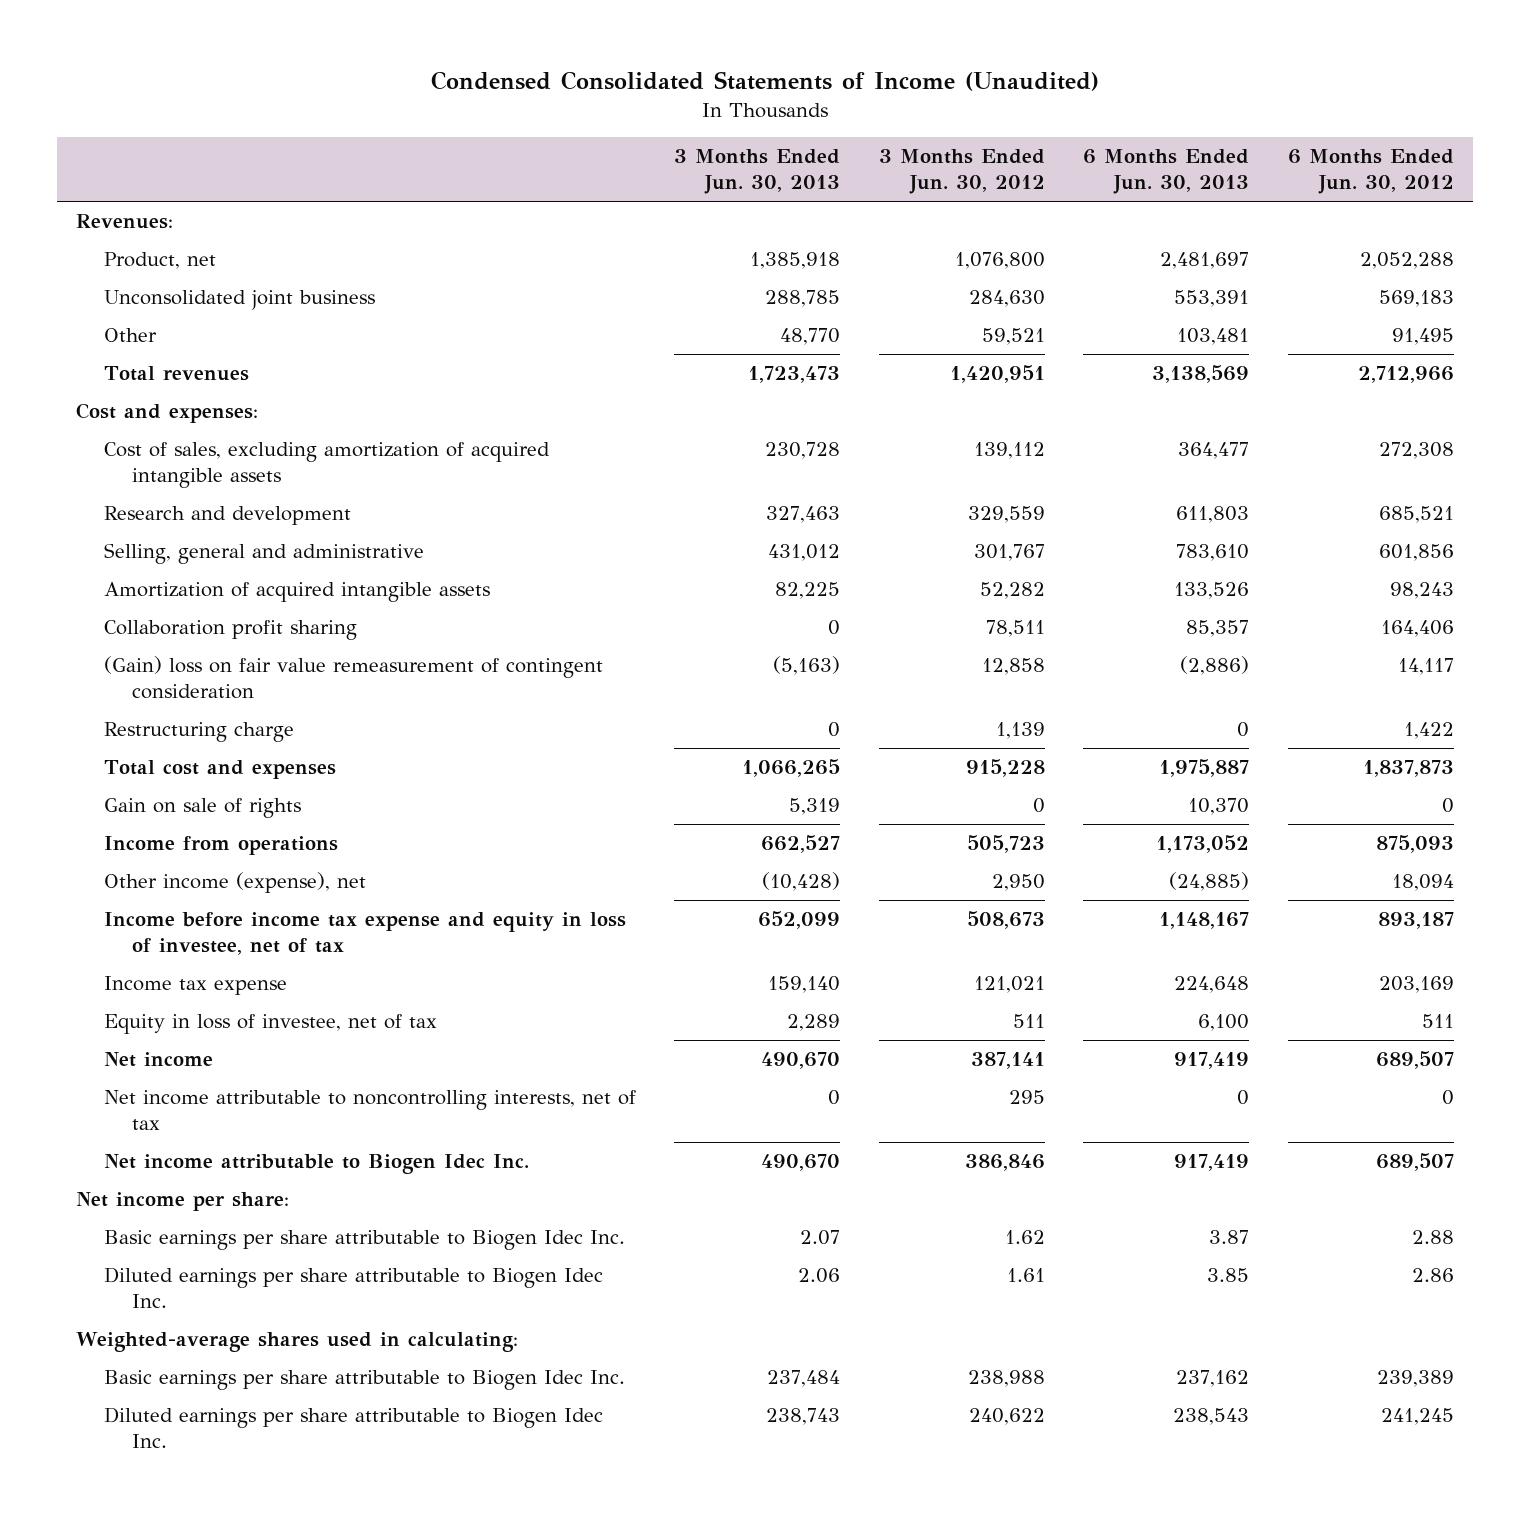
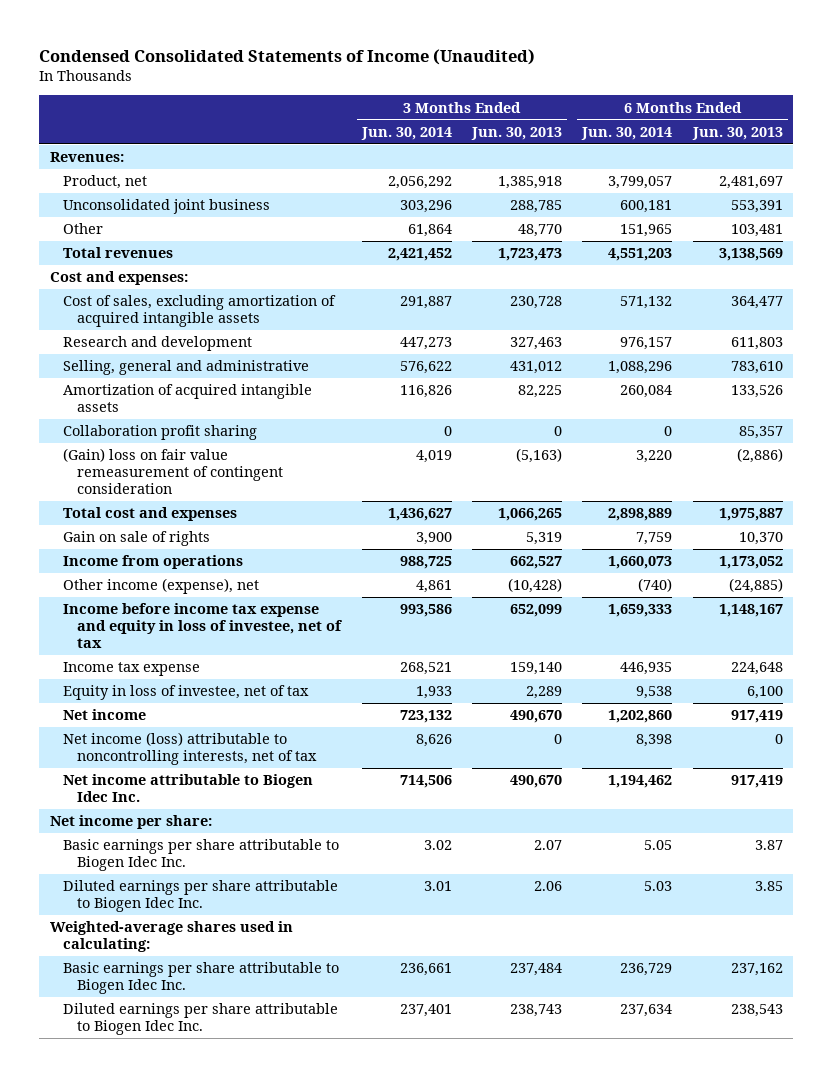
[878,149,1045,195] 3 Months Ended Jun. 30, 2012 -> none
[1287,149,1454,195] 6 Months Ended Jun. 30, 2012 -> none
none -> [360,126,452,140] Jun. 30, 2014
none -> [581,126,673,140] Jun. 30, 2014
[104,722,295,743] Restructuring charge -> none
[104,1090,637,1131] Net income attributable to noncontrolling interests, net of tax -> [63,732,318,766] Net income (loss) attributable to noncontrolling interests, net of tax

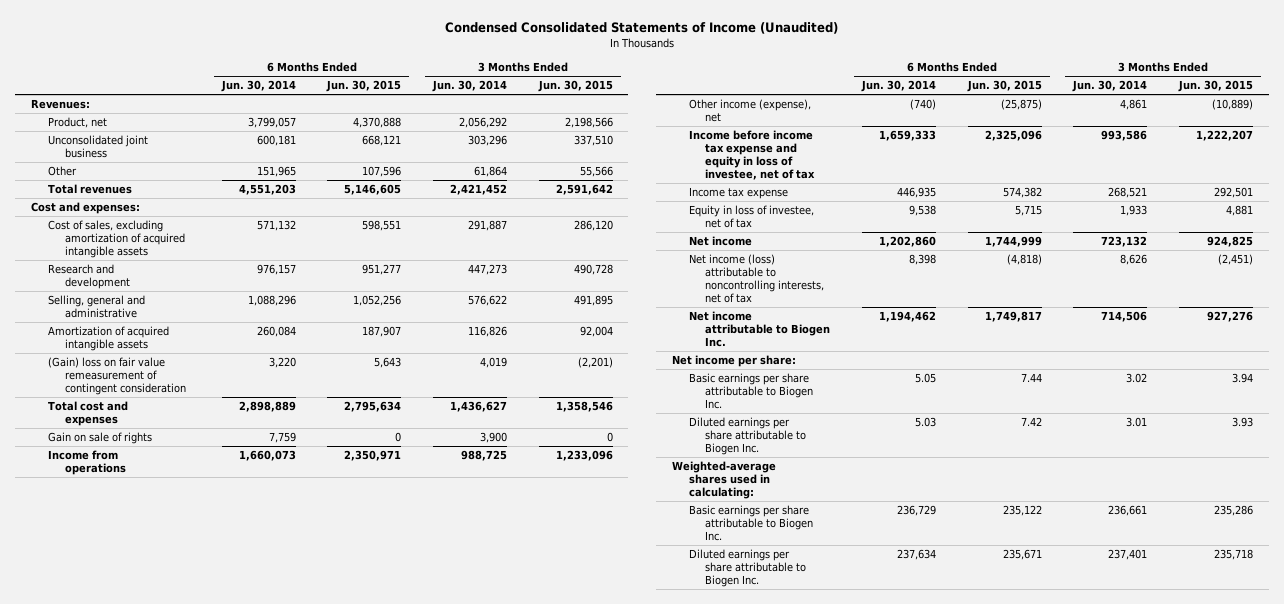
[471,126,563,140] Jun. 30, 2013 -> none
[691,126,783,140] Jun. 30, 2013 -> none
none -> [326,80,402,93] Jun. 30, 2015
none -> [537,80,613,93] Jun. 30, 2015
[63,425,258,441] Collaboration profit sharing -> none
[63,774,314,803] Net income attributable to Biogen Idec Inc. -> [688,311,831,348] Net income attributable to Biogen Inc.
[63,839,340,872] Basic earnings per share attributable to Biogen Idec Inc. -> [688,373,814,410] Basic earnings per share attributable to Biogen Inc.
[63,880,339,913] Diluted earnings per share attributable to Biogen Idec Inc. -> [688,417,807,456] Diluted earnings per share attributable to Biogen Inc.
[63,962,340,995] Basic earnings per share attributable to Biogen Idec Inc. -> [688,505,814,542] Basic earnings per share attributable to Biogen Inc.
[63,1003,339,1036] Diluted earnings per share attributable to Biogen Idec Inc. -> [688,549,807,588] Diluted earnings per share attributable to Biogen Inc.

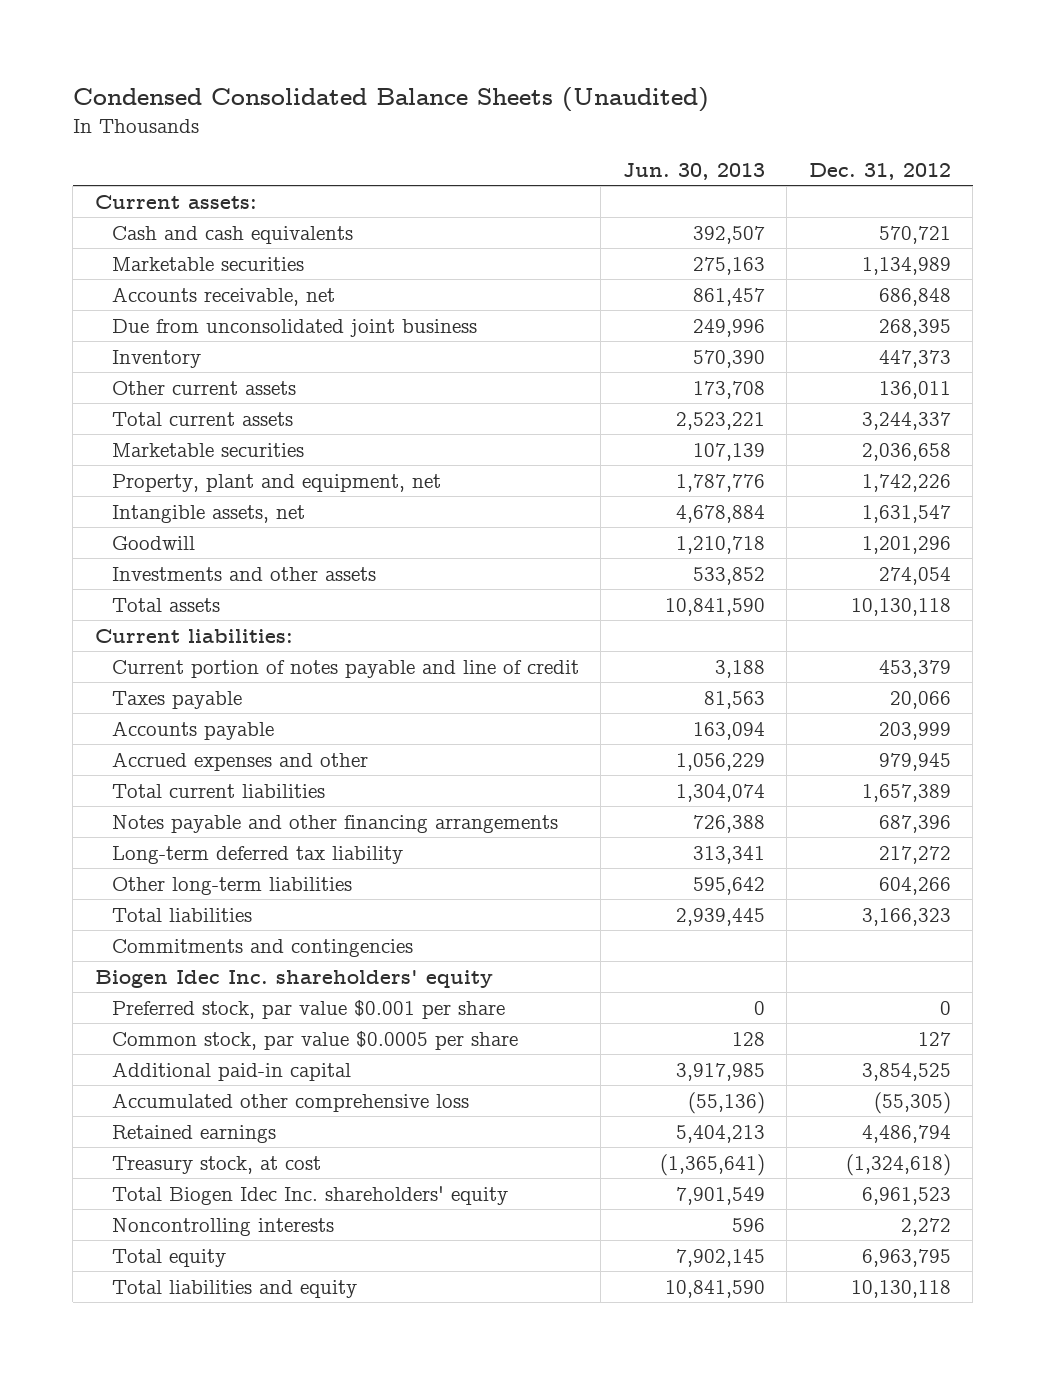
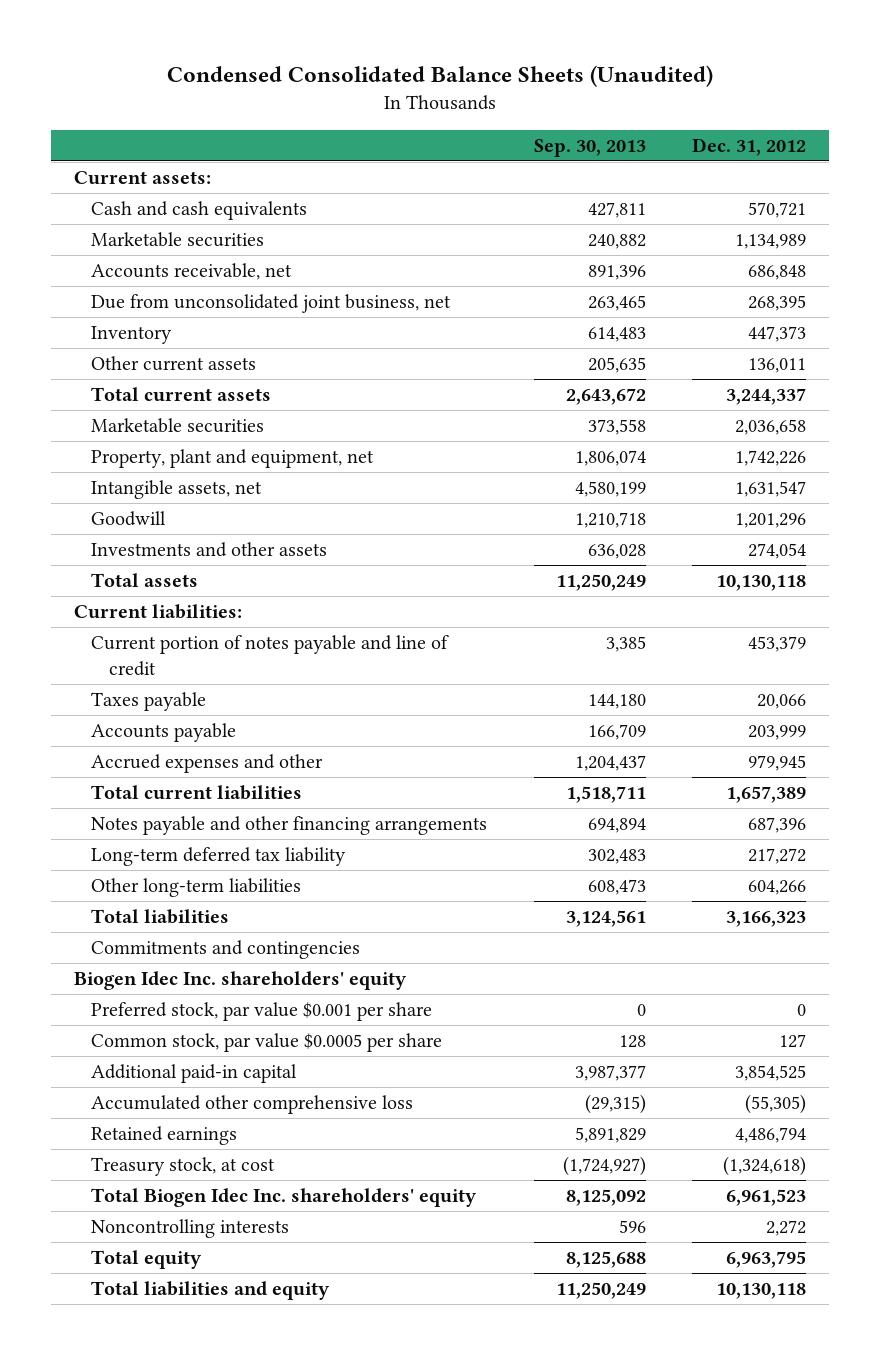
[622,162,765,180] Jun. 30, 2013 -> none
none -> [533,138,646,157] Sep. 30, 2013
[111,318,477,337] Due from unconsolidated joint business -> [91,294,452,314] Due from unconsolidated joint business, net

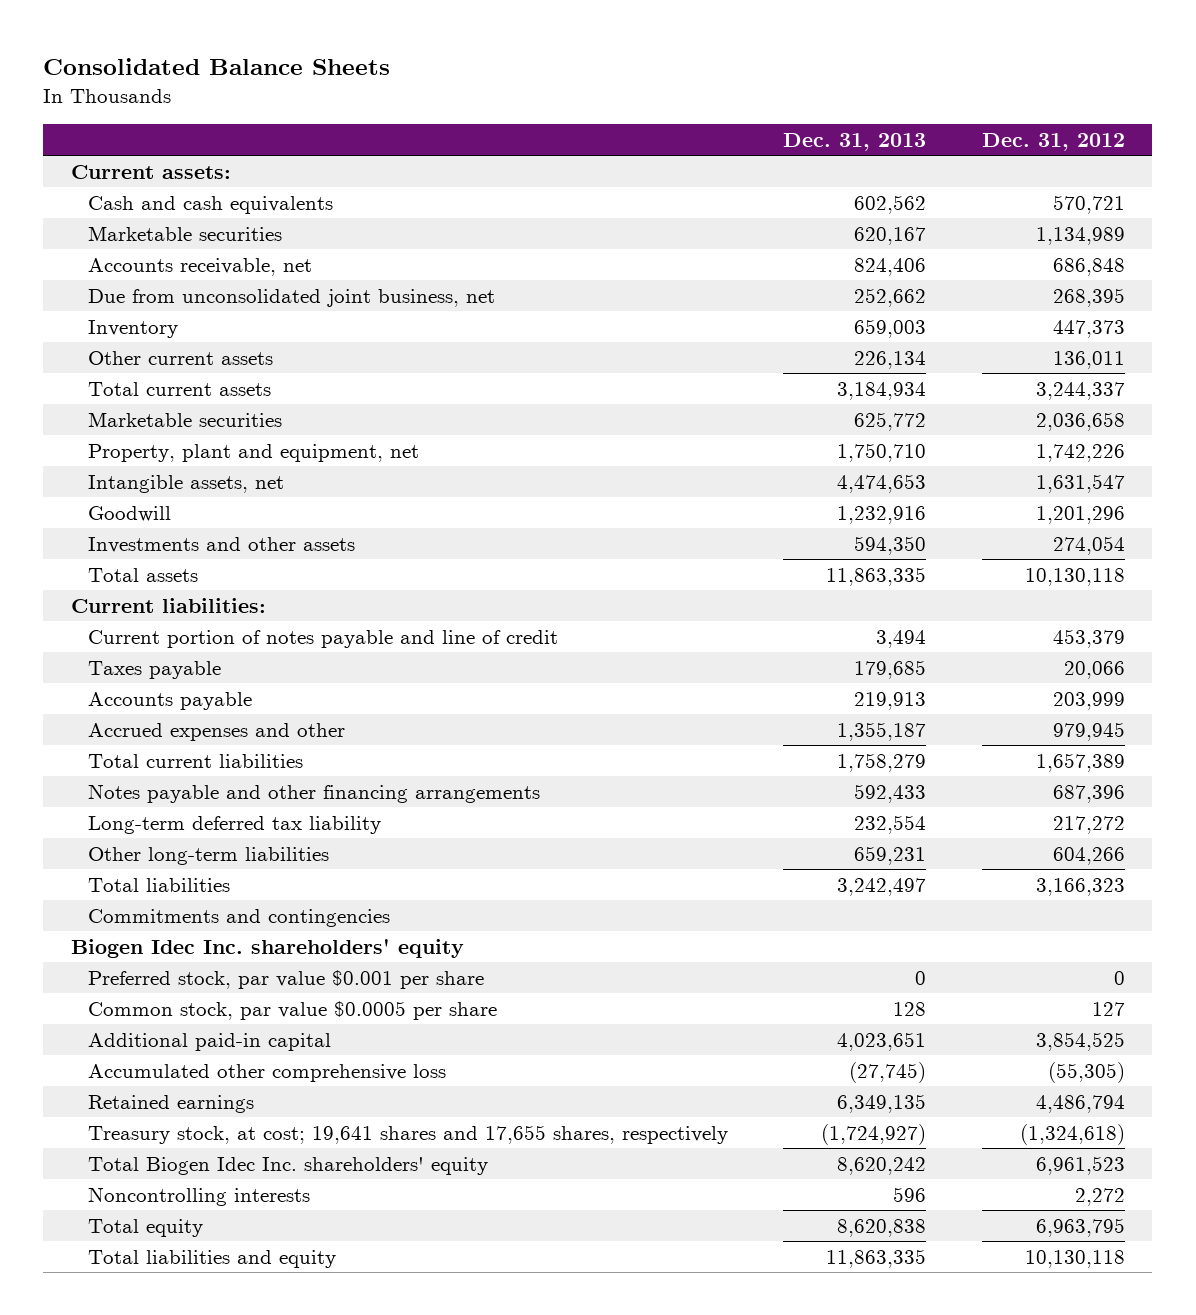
[167,65,714,88] Condensed Consolidated Balance Sheets (Unaudited) -> [43,58,391,76] Consolidated Balance Sheets
[533,138,646,157] Sep. 30, 2013 -> none
none -> [783,132,927,151] Dec. 31, 2013
[91,1157,276,1177] Treasury stock, at cost -> [87,1124,728,1144] Treasury stock, at cost; 19,641 shares and 17,655 shares, respectively

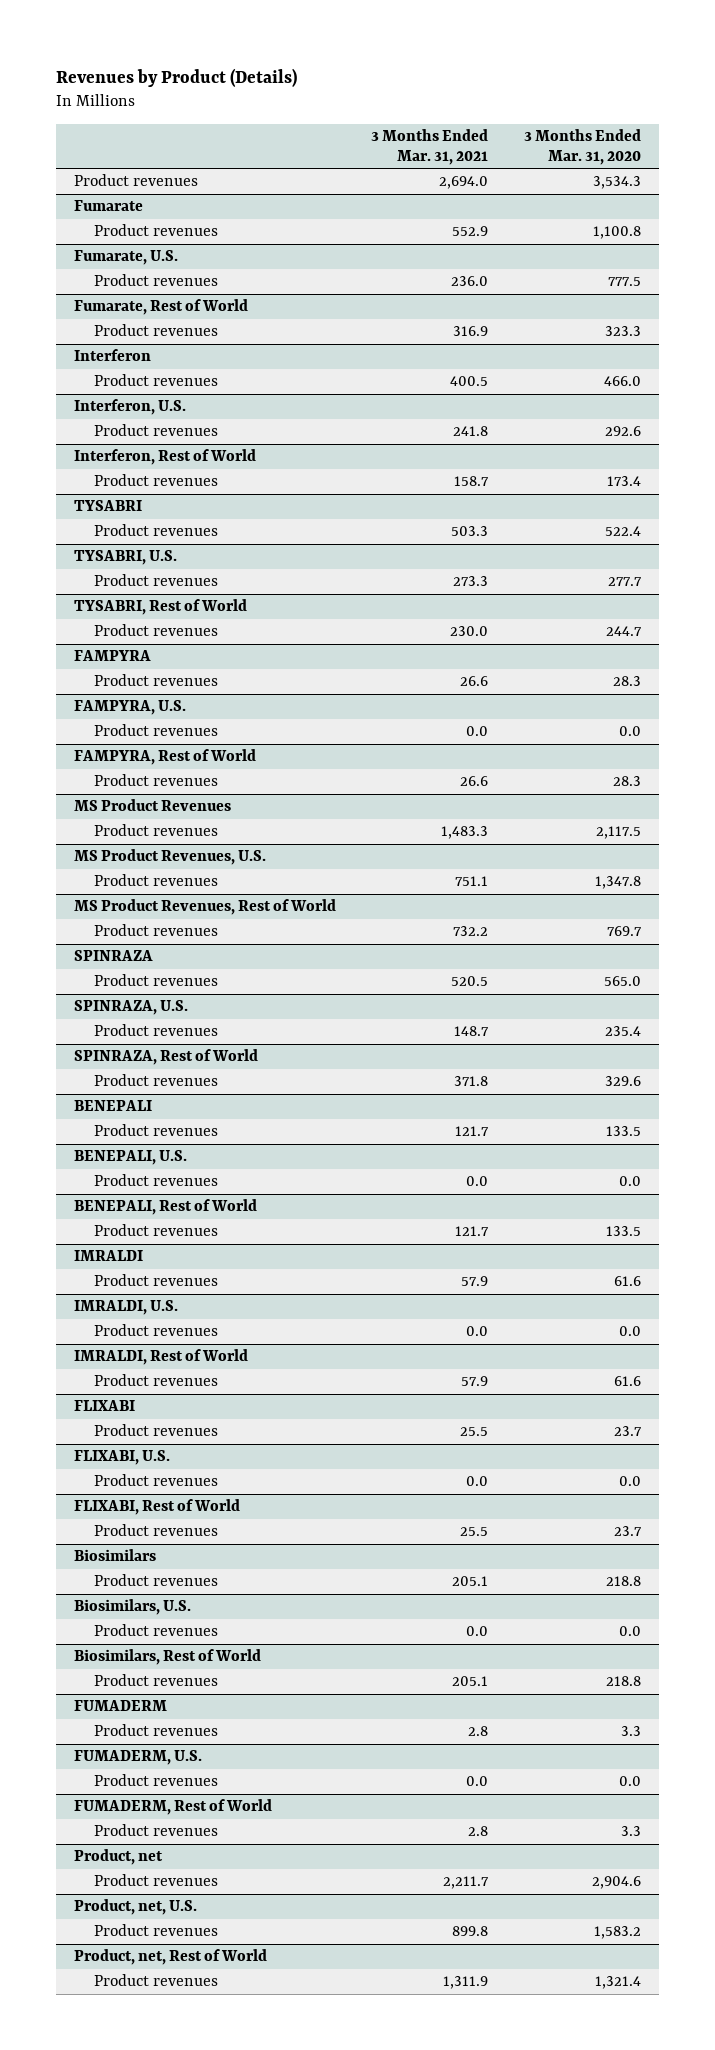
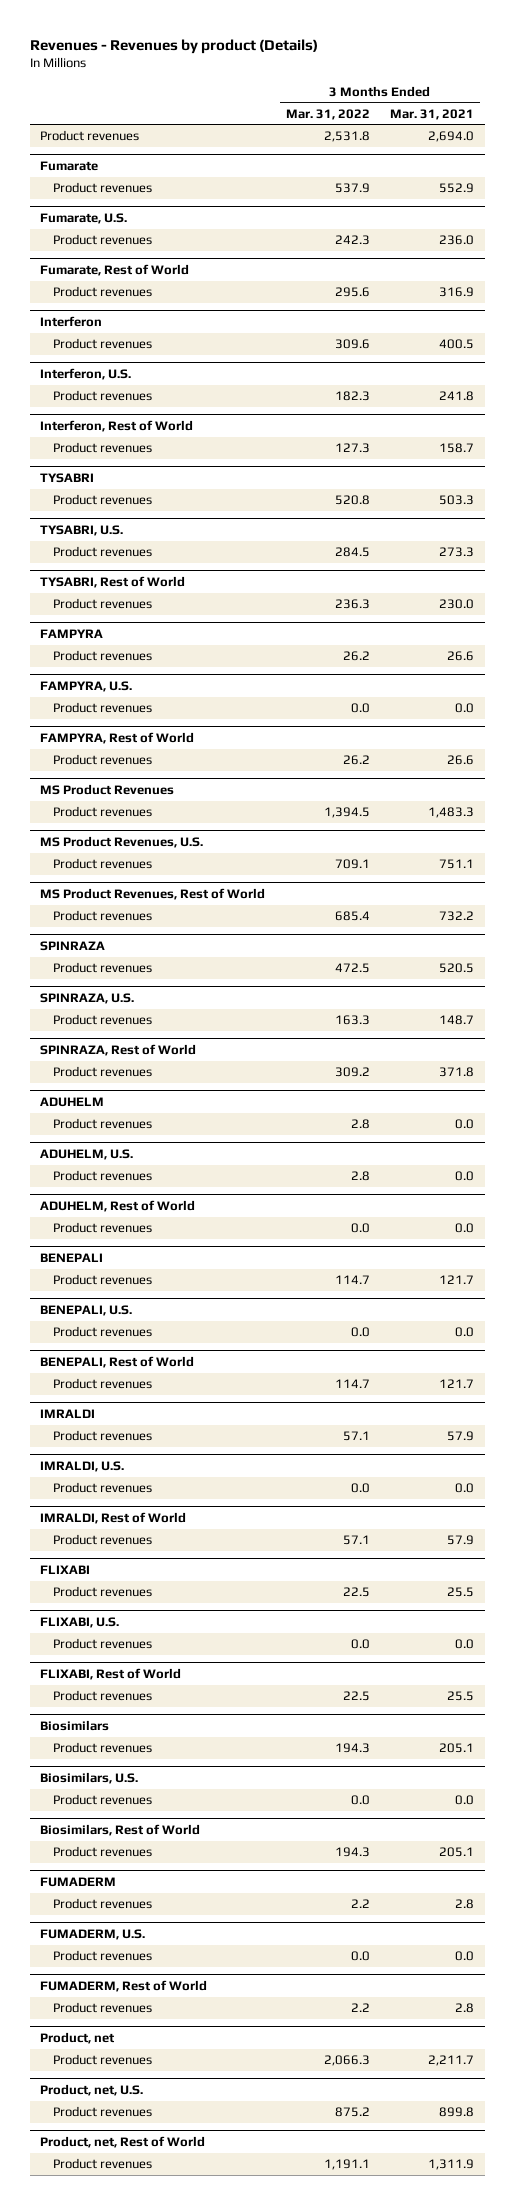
[55,67,297,87] Revenues by Product (Details) -> [29,38,318,54] Revenues - Revenues by product (Details)
[524,128,642,166] 3 Months Ended Mar. 31, 2020 -> none
none -> [285,108,370,120] Mar. 31, 2022
none -> [39,1096,104,1107] ADUHELM
none -> [52,1118,152,1130] Product revenues
none -> [39,1148,133,1160] ADUHELM, U.S.
none -> [52,1170,152,1182] Product revenues
none -> [39,1199,195,1212] ADUHELM, Rest of World
none -> [52,1222,152,1234] Product revenues

